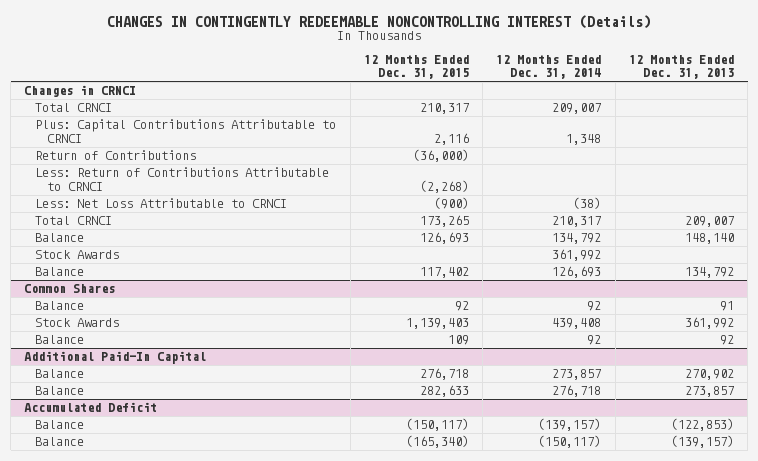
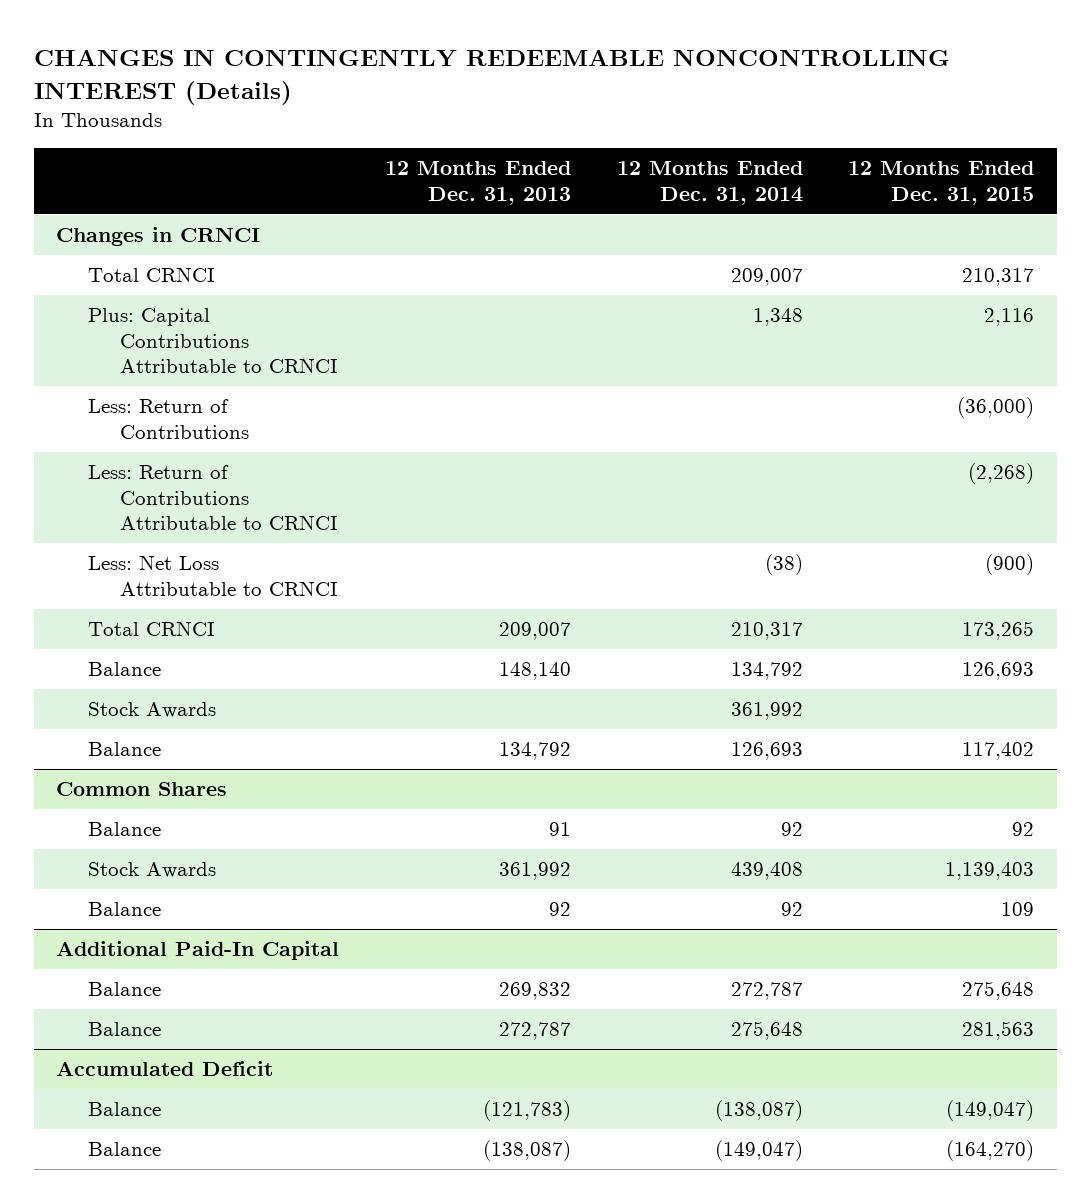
[35,150,197,161] Return of Contributions -> [88,399,250,439] Less: Return of Contributions
[419,368,469,381] 276,718 -> [962,981,1035,1001] 275,648
[552,369,602,381] 273,857 -> [730,982,803,1001] 272,787
[684,369,734,381] 270,902 -> [498,982,571,1001] 269,832
[419,385,469,398] 282,633 -> [962,1021,1035,1041] 281,563
[552,385,602,398] 276,718 -> [730,1021,803,1041] 275,648
[684,386,734,398] 273,857 -> [498,1022,571,1041] 272,787
[405,418,469,432] (150,117) -> [946,1100,1035,1122] (149,047)
[538,418,602,432] (139,157) -> [714,1100,803,1122] (138,087)
[670,418,734,432] (122,853) -> [482,1100,571,1122] (121,783)
[405,435,469,449] (165,340) -> [946,1140,1035,1162] (164,270)
[538,435,602,449] (150,117) -> [714,1140,803,1162] (149,047)
[670,435,734,449] (139,157) -> [482,1140,571,1162] (138,087)

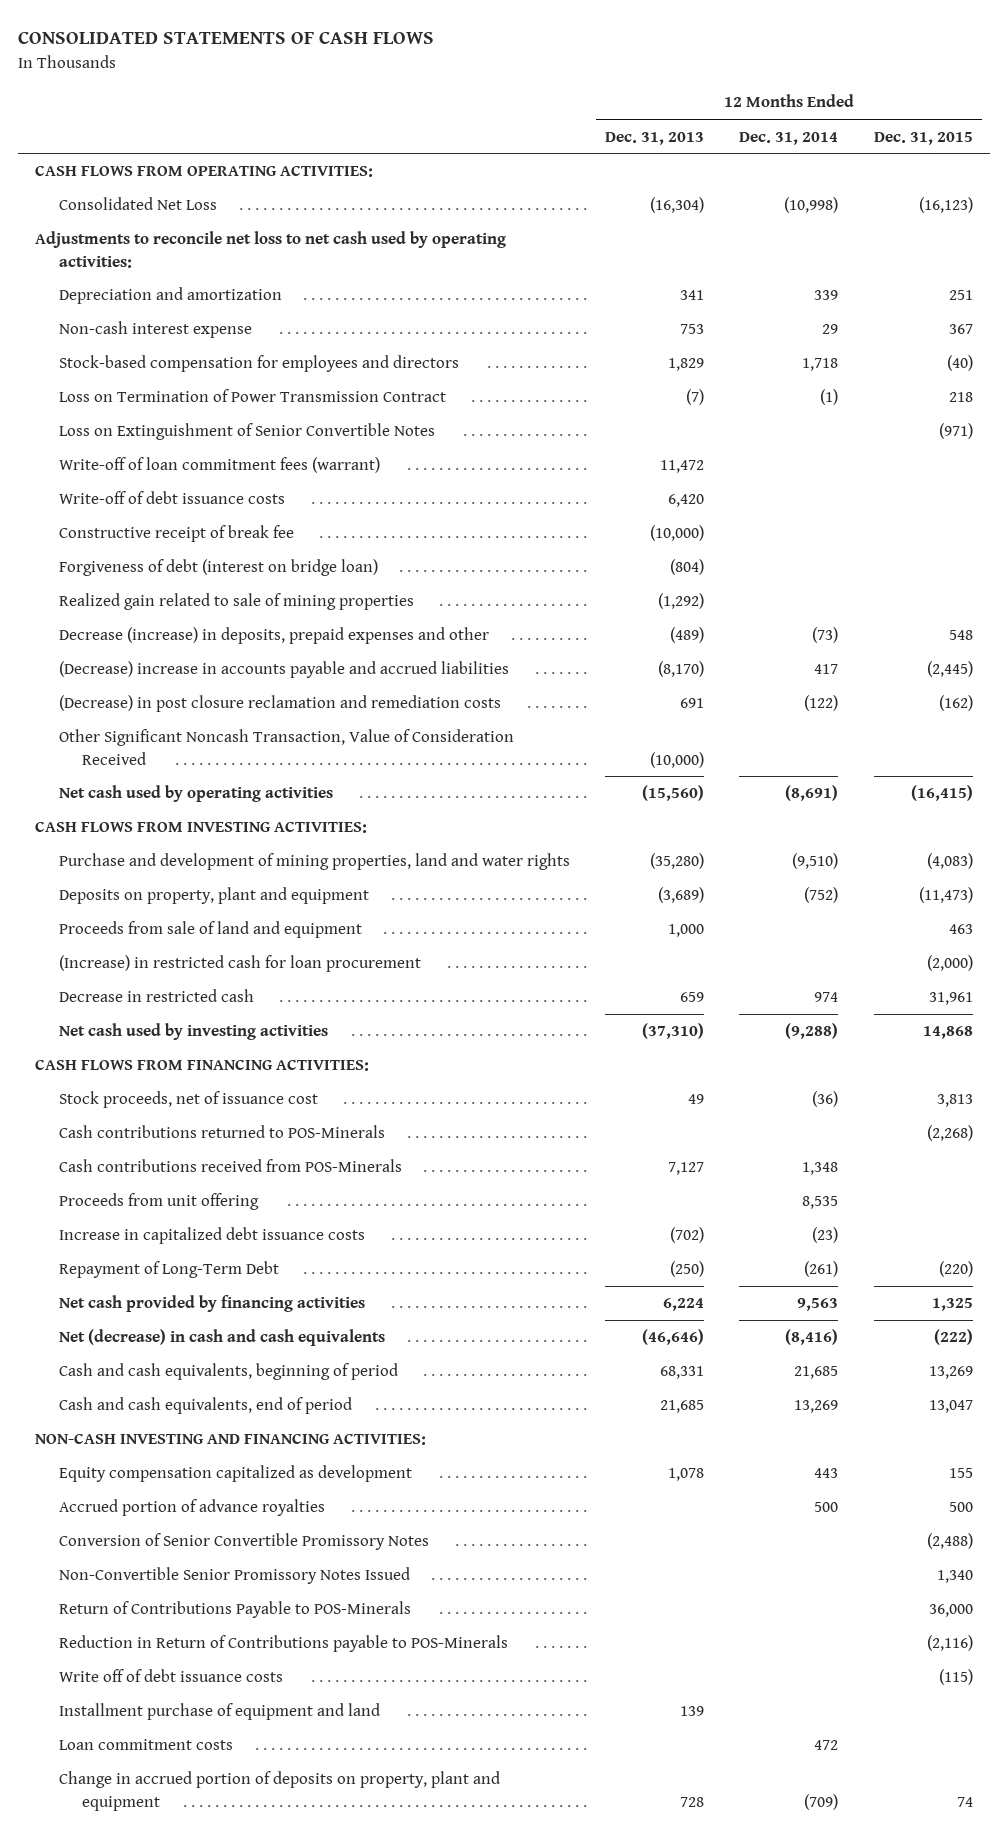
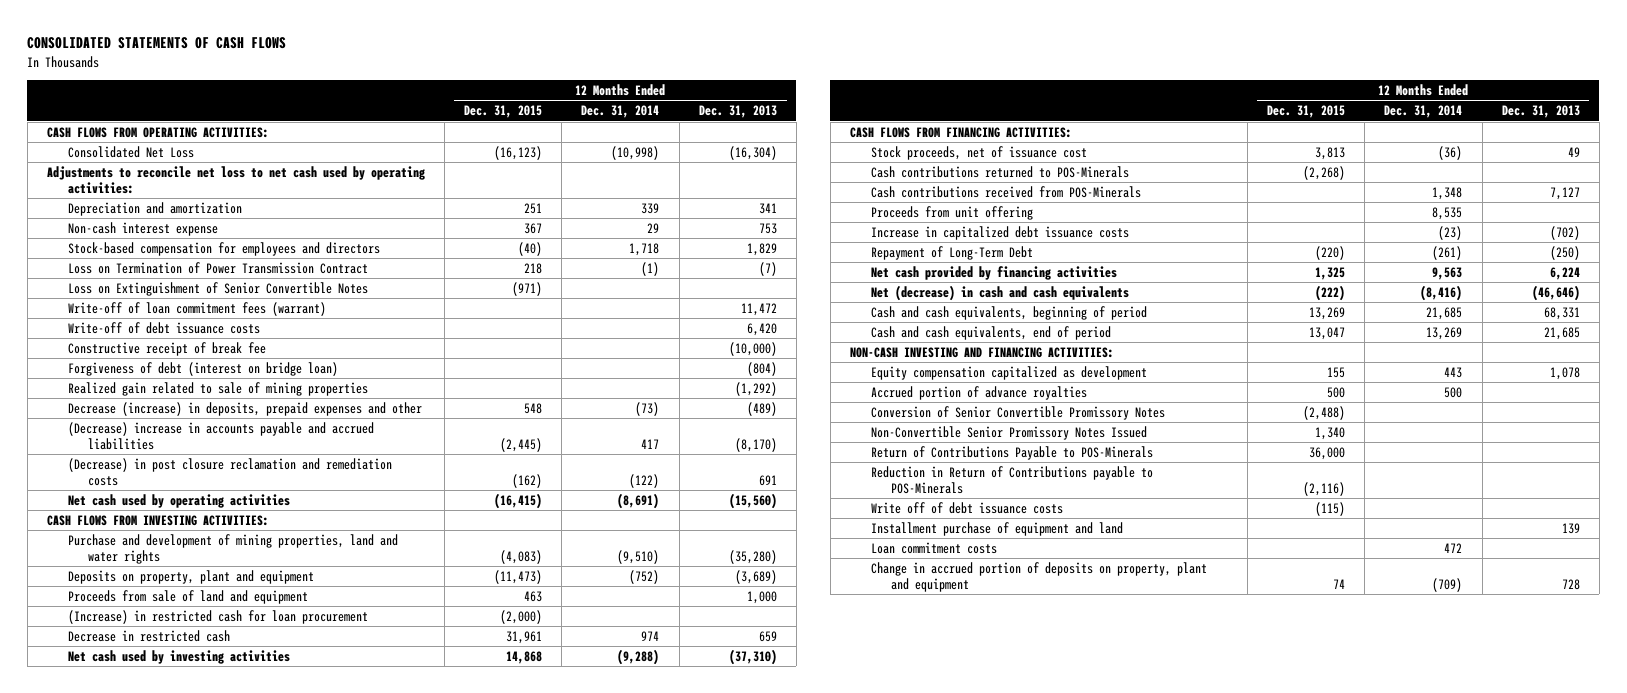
[58,729,514,765] Other Significant Noncash Transaction, Value of Consideration Received -> none

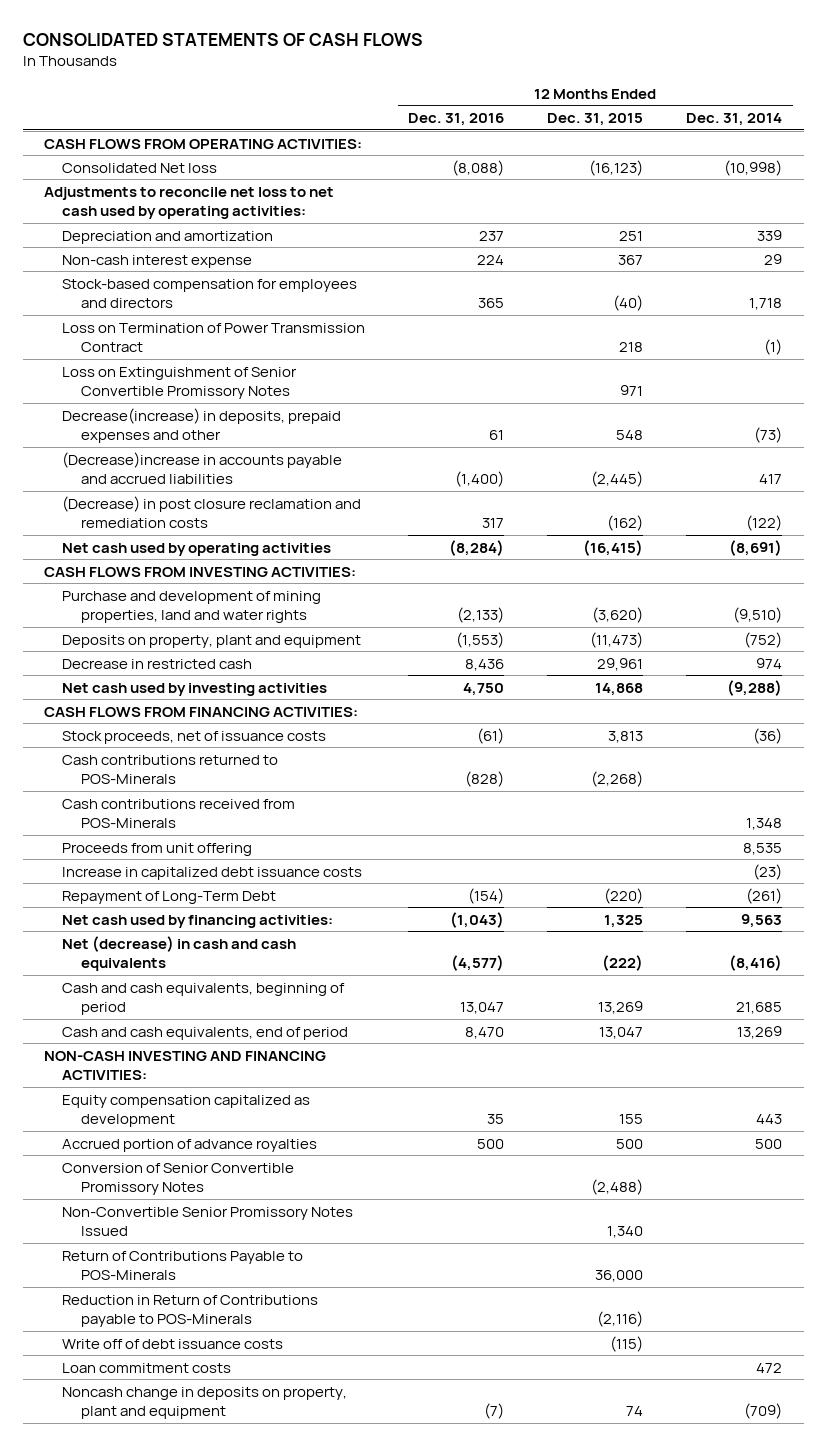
[698,105,777,119] Dec. 31, 2013 -> none
none -> [408,113,505,127] Dec. 31, 2016
[67,145,194,158] Consolidated Net Loss -> [62,162,218,173] Consolidated Net loss
[67,301,326,316] Write-off of loan commitment fees (warrant) -> none
[67,321,260,334] Write-off of debt issuance costs -> none
[67,341,266,356] Constructive receipt of break fee -> none
[67,361,338,376] Forgiveness of debt (interest on bridge loan) -> none
[67,381,368,396] Realized gain related to sale of mining properties -> none
[67,281,368,296] Loss on Extinguishment of Senior Convertible Notes -> [62,366,298,399] Loss on Extinguishment of Senior Convertible Promissory Notes
[512,281,543,296] (971) -> [620,384,644,396] 971
[67,401,422,416] Decrease (increase) in deposits, prepaid expenses and other -> [62,407,342,443] Decrease(increase) in deposits, prepaid expenses and other
[67,421,374,450] (Decrease) increase in accounts payable and accrued liabilities -> [62,451,343,484] (Decrease)increase in accounts payable and accrued liabilities
[500,549,543,564] (4,083) -> [592,606,644,623] (3,620)
[67,589,308,604] Proceeds from sale of land and equipment -> none
[67,609,368,624] (Increase) in restricted cash for loan procurement -> none
[506,630,543,644] 31,961 -> [597,657,644,671] 29,961
[870,145,1087,160] Stock proceeds, net of issuance cost -> [62,730,327,744] Stock proceeds, net of issuance costs
[870,265,1117,280] Net cash provided by financing activities -> [62,914,334,928] Net cash used by financing activities:
[870,521,1123,536] Installment purchase of equipment and land -> none
[870,561,1207,592] Change in accrued portion of deposits on property, plant and equipment -> [62,1386,348,1419] Noncash change in deposits on property, plant and equipment

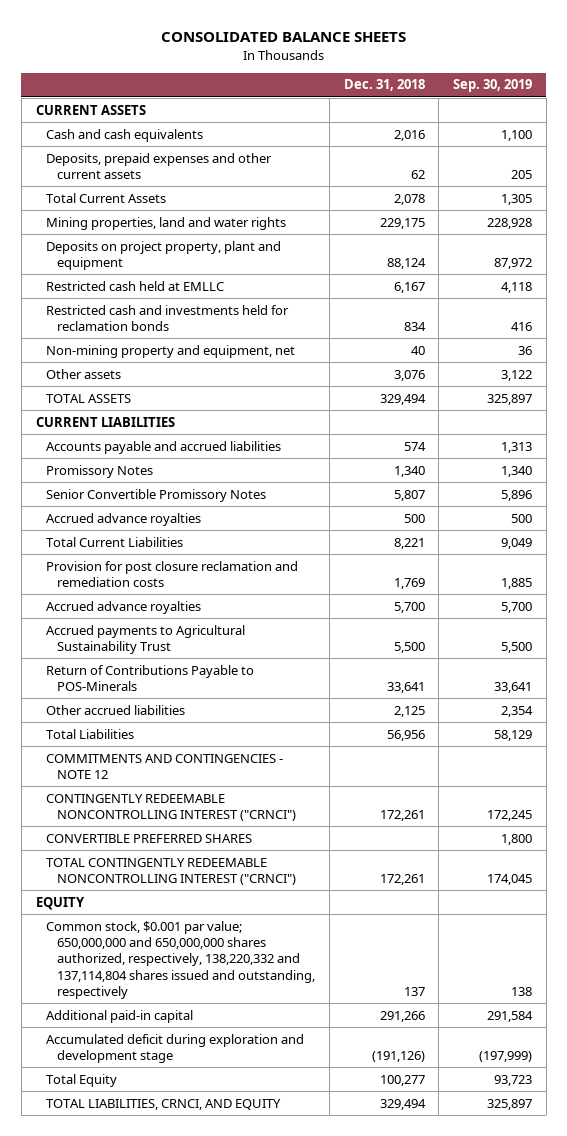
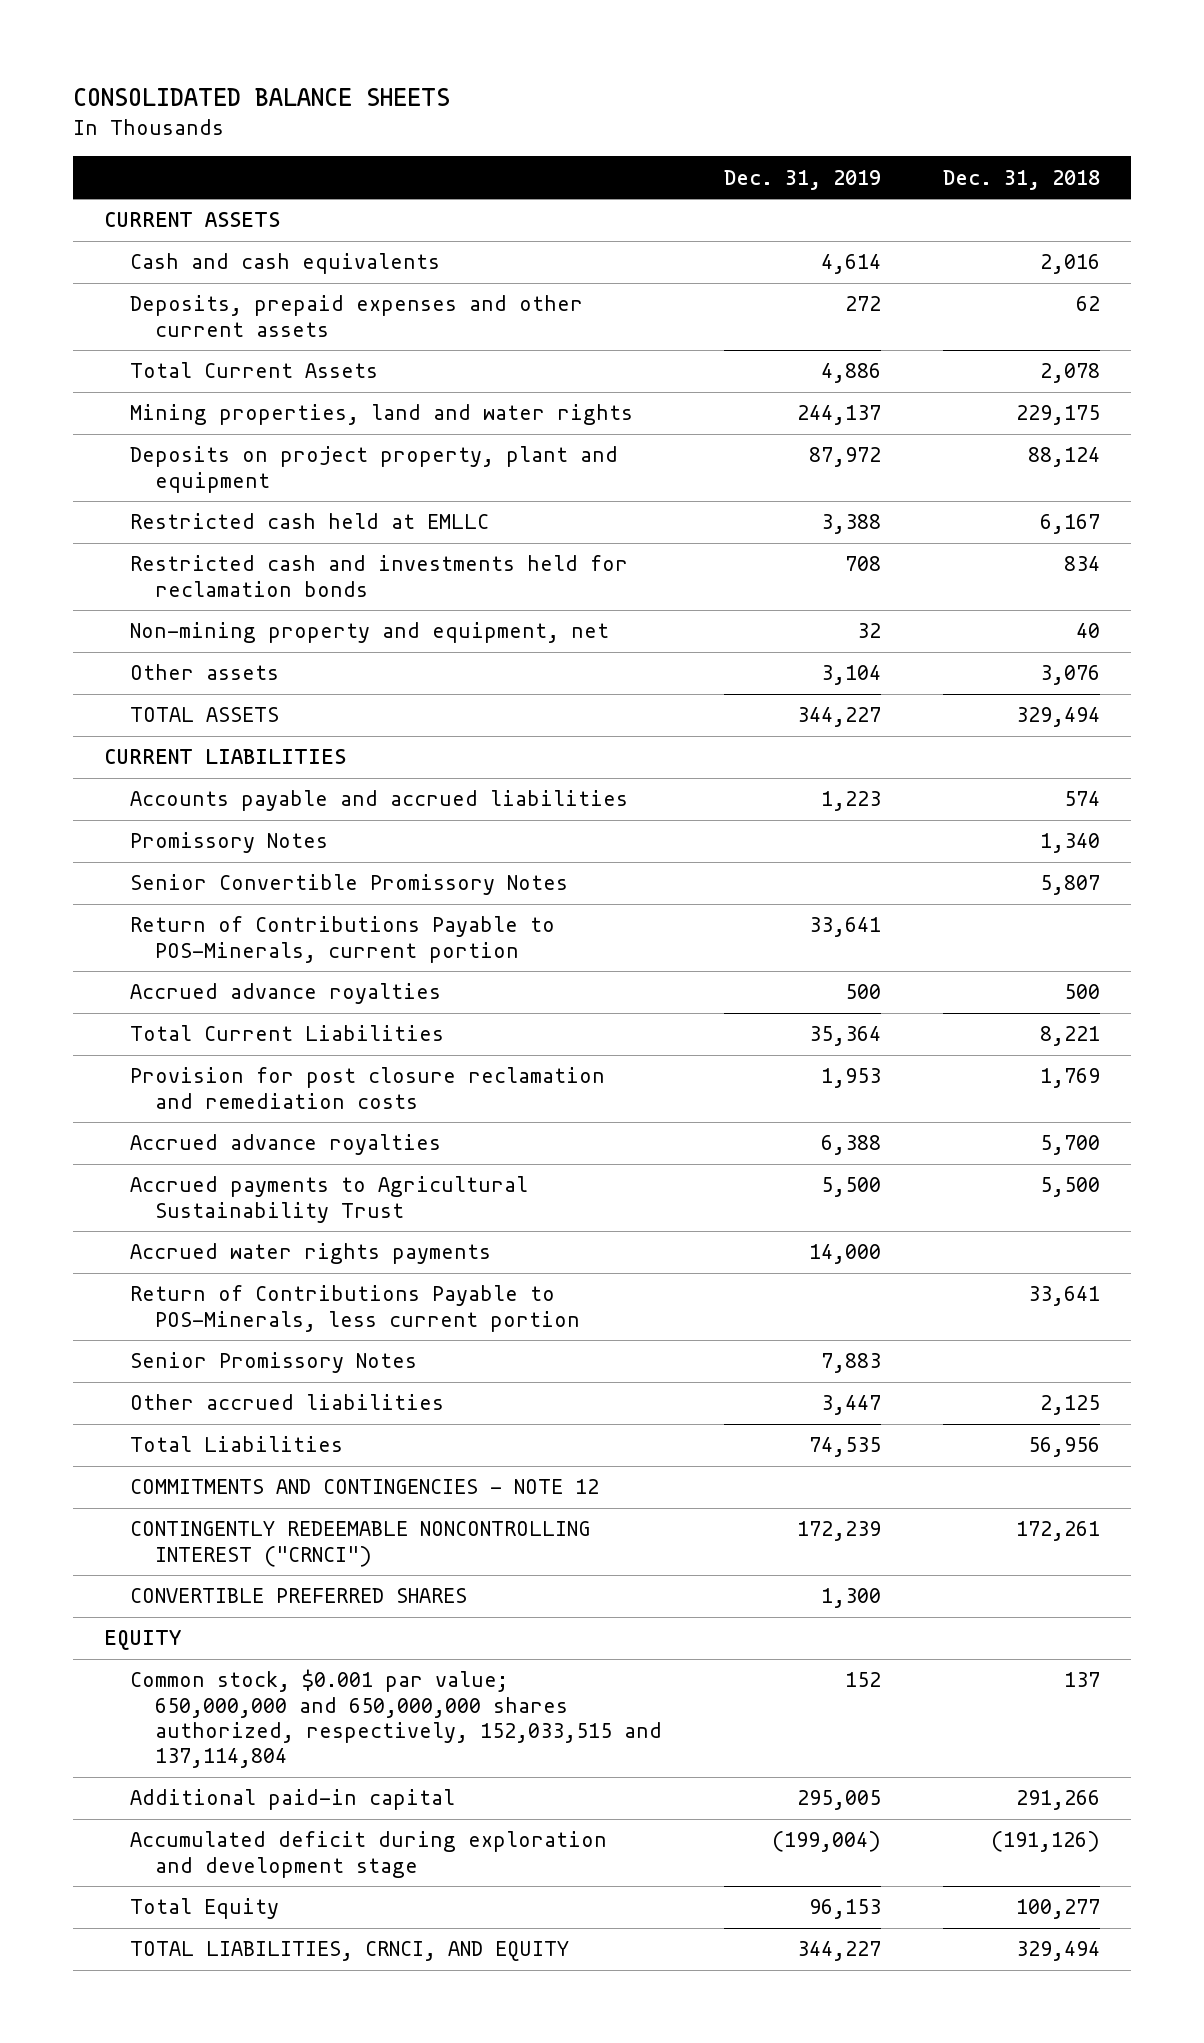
[452,79,532,93] Sep. 30, 2019 -> none
none -> [723,169,881,190] Dec. 31, 2019
none -> [129,916,555,963] Return of Contributions Payable to POS-Minerals, current portion
none -> [129,1243,491,1265] Accrued water rights payments
[46,664,255,691] Return of Contributions Payable to POS-Minerals -> [129,1285,581,1332] Return of Contributions Payable to POS-Minerals, less current portion
none -> [129,1352,417,1374] Senior Promissory Notes
[46,857,297,885] TOTAL CONTINGENTLY REDEEMABLE NONCONTROLLING INTEREST ("CRNCI") -> none
[46,920,316,999] Common stock, $0.001 par value; 650,000,000 and 650,000,000 shares authorized, respectively, 138,220,332 and 137,114,804 shares issued and outstanding, respectively -> [129,1669,663,1769] Common stock, $0.001 par value; 650,000,000 and 650,000,000 shares authorized, respectively, 152,033,515 and 137,114,804

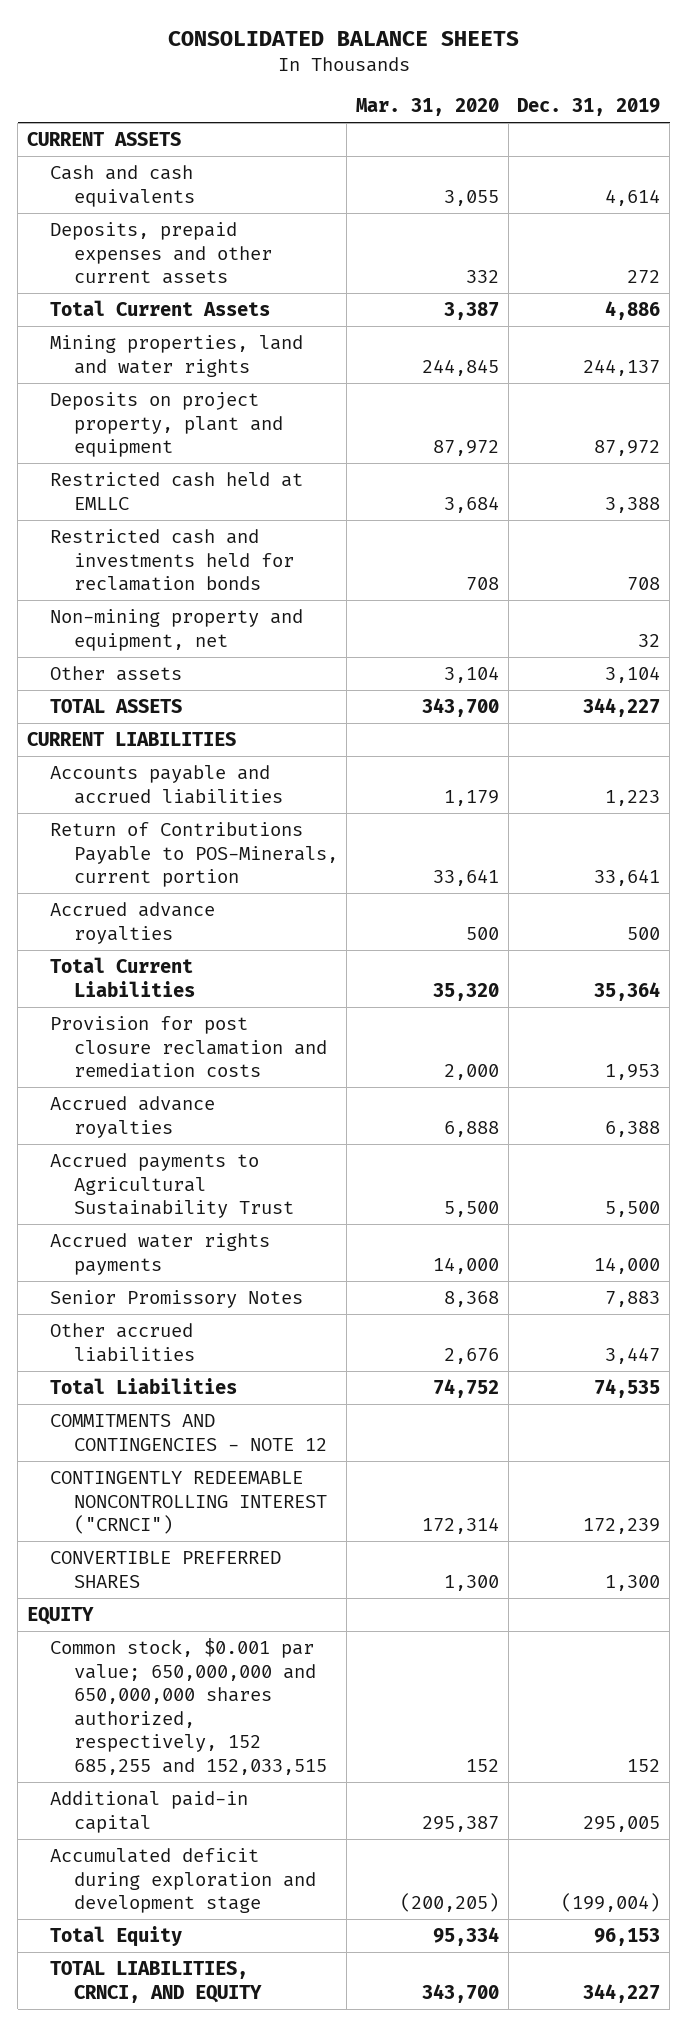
[942,169,1100,190] Dec. 31, 2018 -> none
none -> [355,98,499,117] Mar. 31, 2020
[129,832,328,854] Promissory Notes -> none
[129,874,568,896] Senior Convertible Promissory Notes -> none
[129,1285,581,1332] Return of Contributions Payable to POS-Minerals, less current portion -> none
[129,1669,663,1769] Common stock, $0.001 par value; 650,000,000 and 650,000,000 shares authorized, respectively, 152,033,515 and 137,114,804 -> [50,1637,327,1776] Common stock, $0.001 par value; 650,000,000 and 650,000,000 shares authorized, respectively, 152 685,255 and 152,033,515

